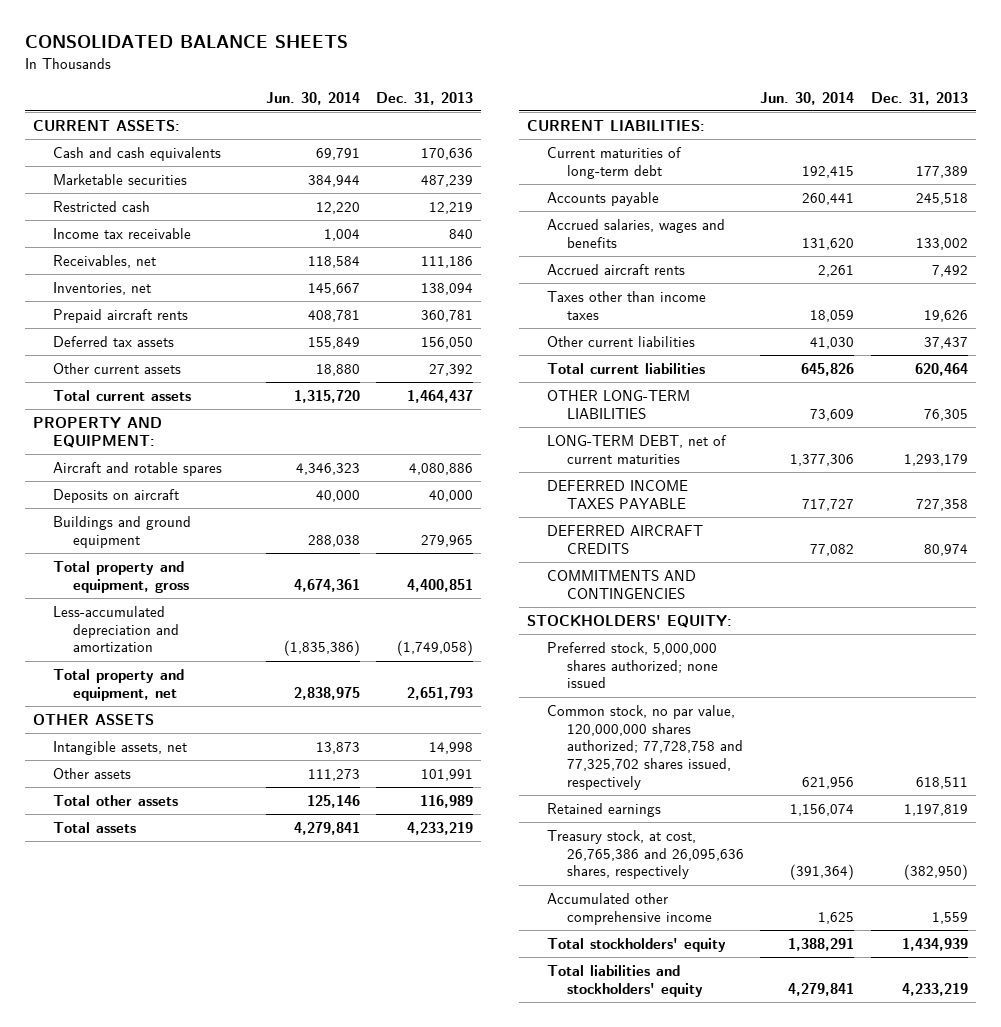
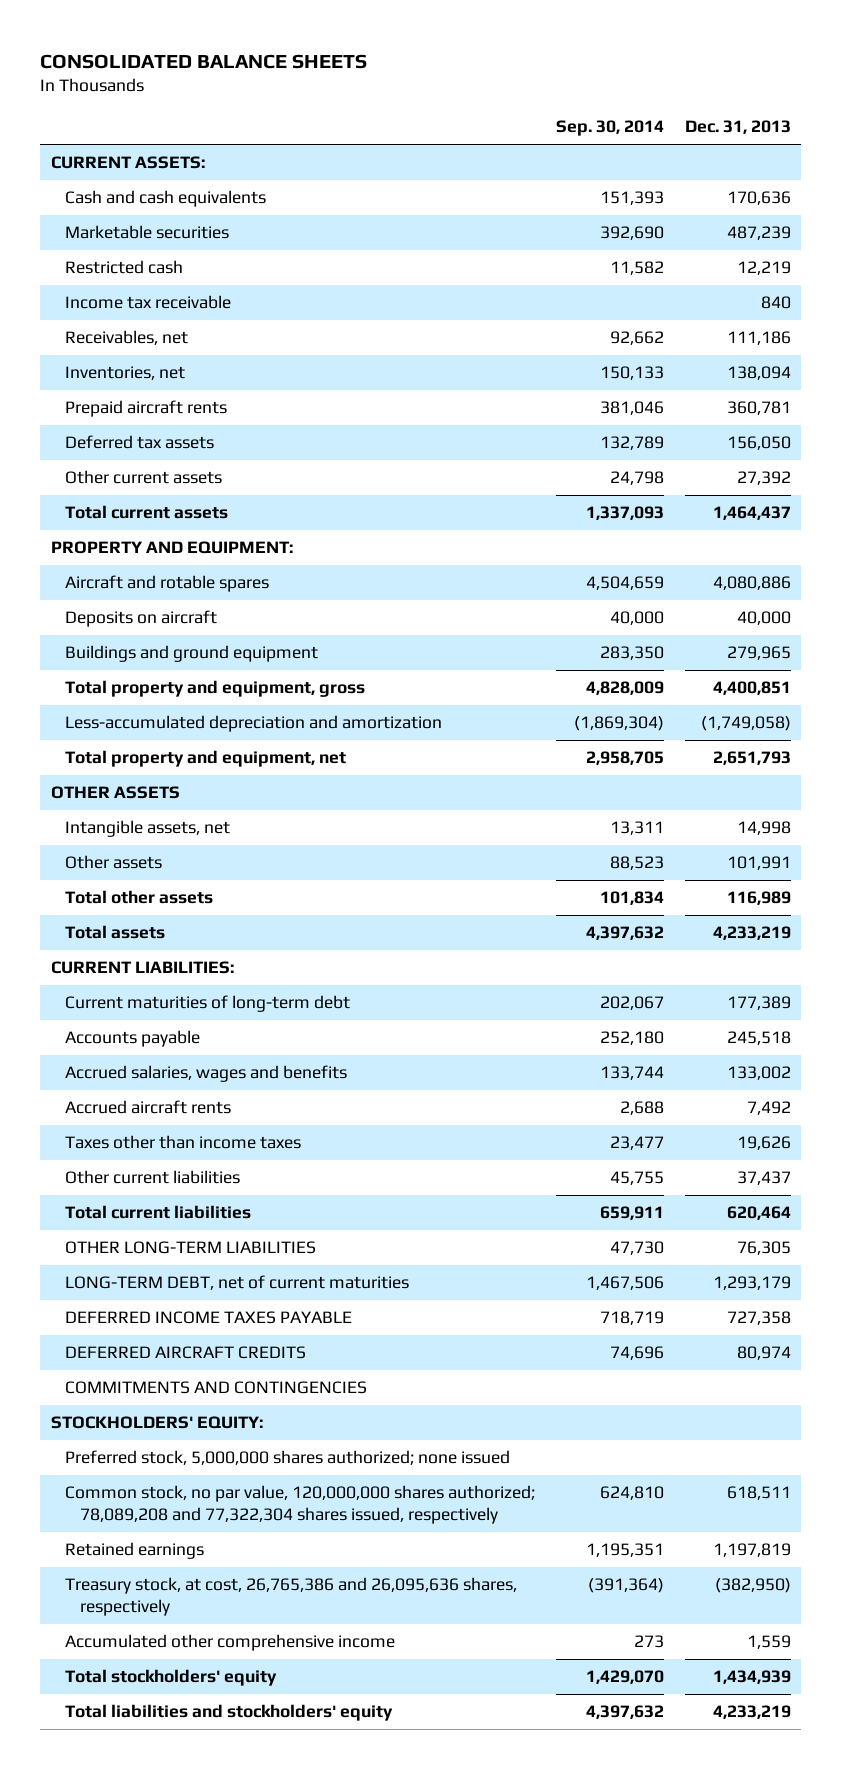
[266,91,361,105] Jun. 30, 2014 -> none
none -> [555,120,664,137] Sep. 30, 2014
[547,704,744,790] Common stock, no par value, 120,000,000 shares authorized; 77,728,758 and 77,325,702 shares issued, respectively -> [65,1485,536,1525] Common stock, no par value, 120,000,000 shares authorized; 78,089,208 and 77,322,304 shares issued, respectively

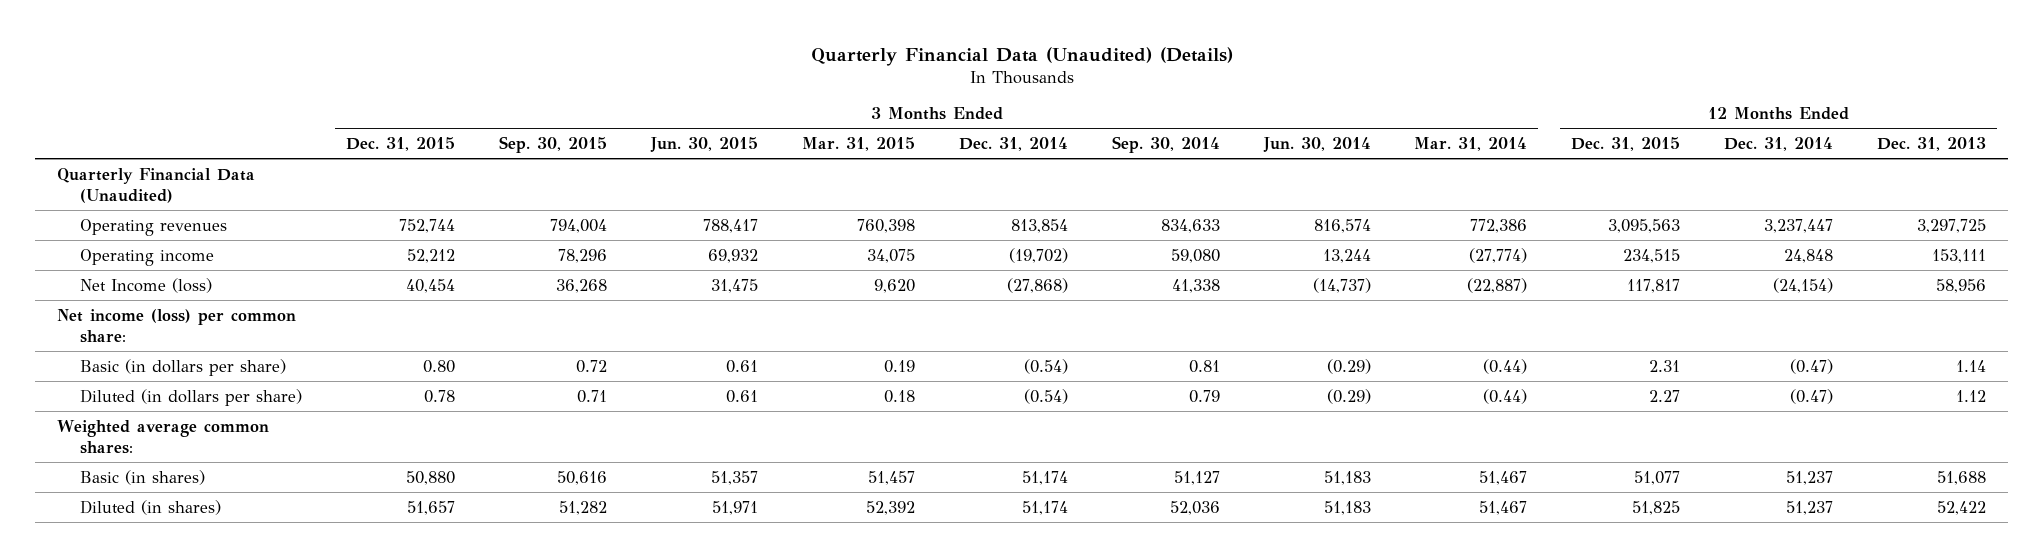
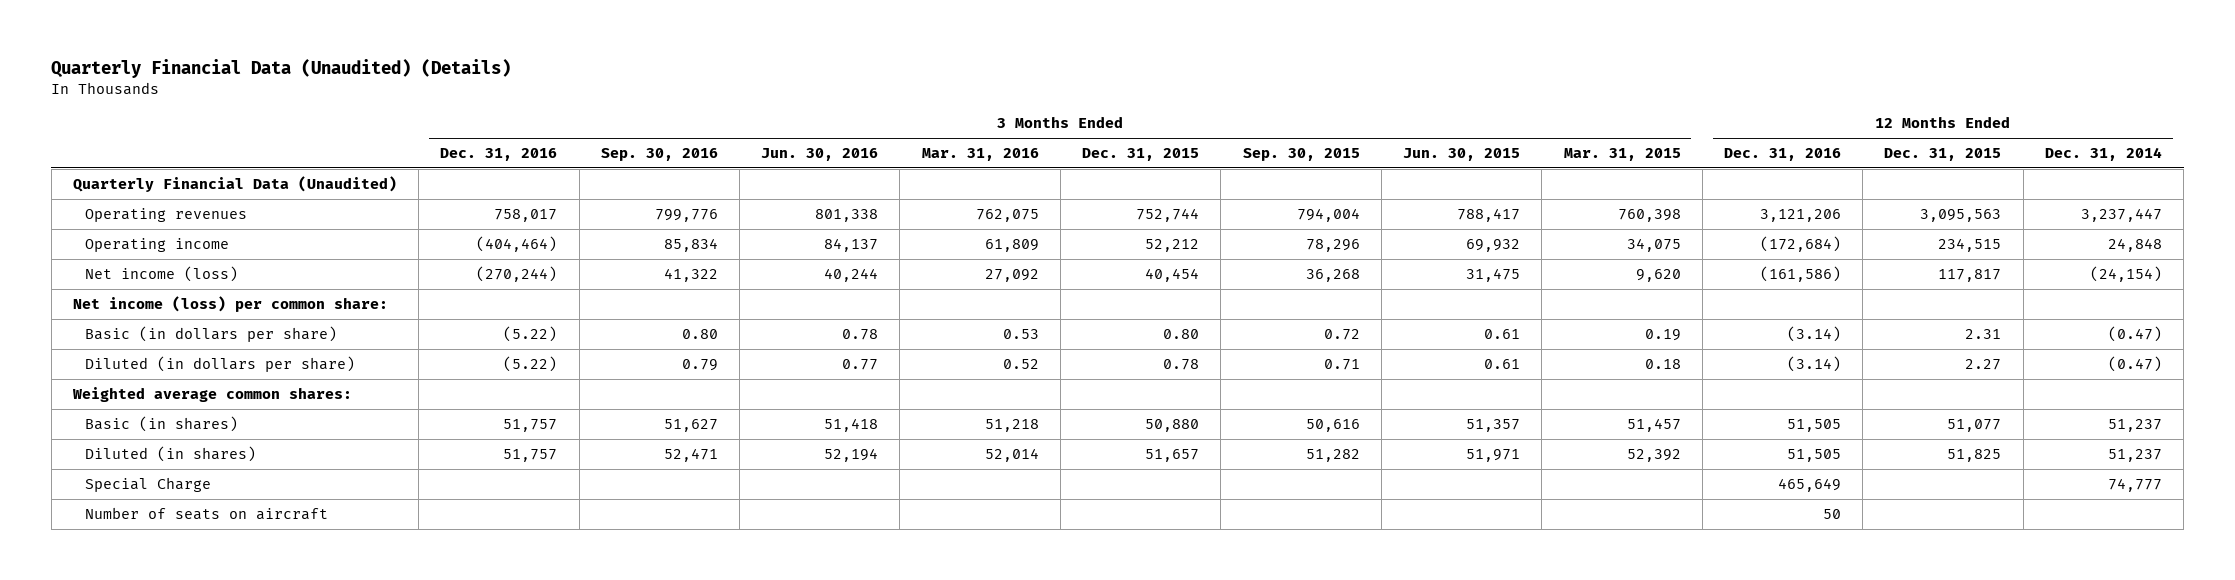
[958,137,1068,152] Dec. 31, 2014 -> none
[1111,136,1220,154] Sep. 30, 2014 -> none
[1262,137,1371,153] Jun. 30, 2014 -> none
[1414,137,1528,152] Mar. 31, 2014 -> none
[1877,137,1987,152] Dec. 31, 2013 -> none
none -> [440,147,558,161] Dec. 31, 2016
none -> [600,147,718,161] Sep. 30, 2016
none -> [761,147,879,161] Jun. 30, 2016
none -> [921,147,1039,161] Mar. 31, 2016
none -> [1723,147,1841,161] Dec. 31, 2016
[80,277,213,293] Net Income (loss) -> [85,265,239,282] Net income (loss)
none -> [85,476,212,492] Special Charge
none -> [85,506,329,520] Number of seats on aircraft

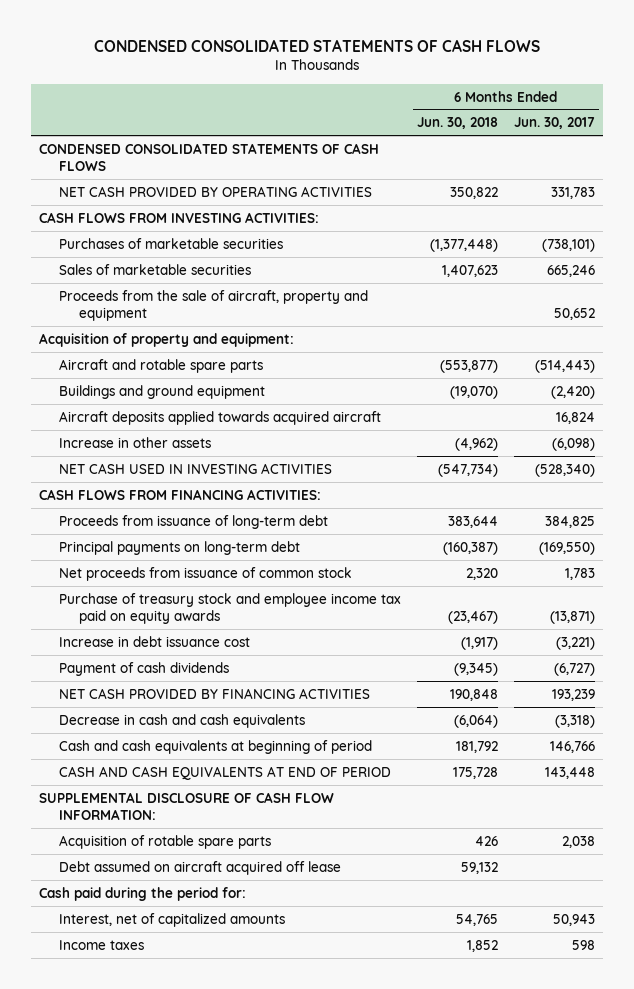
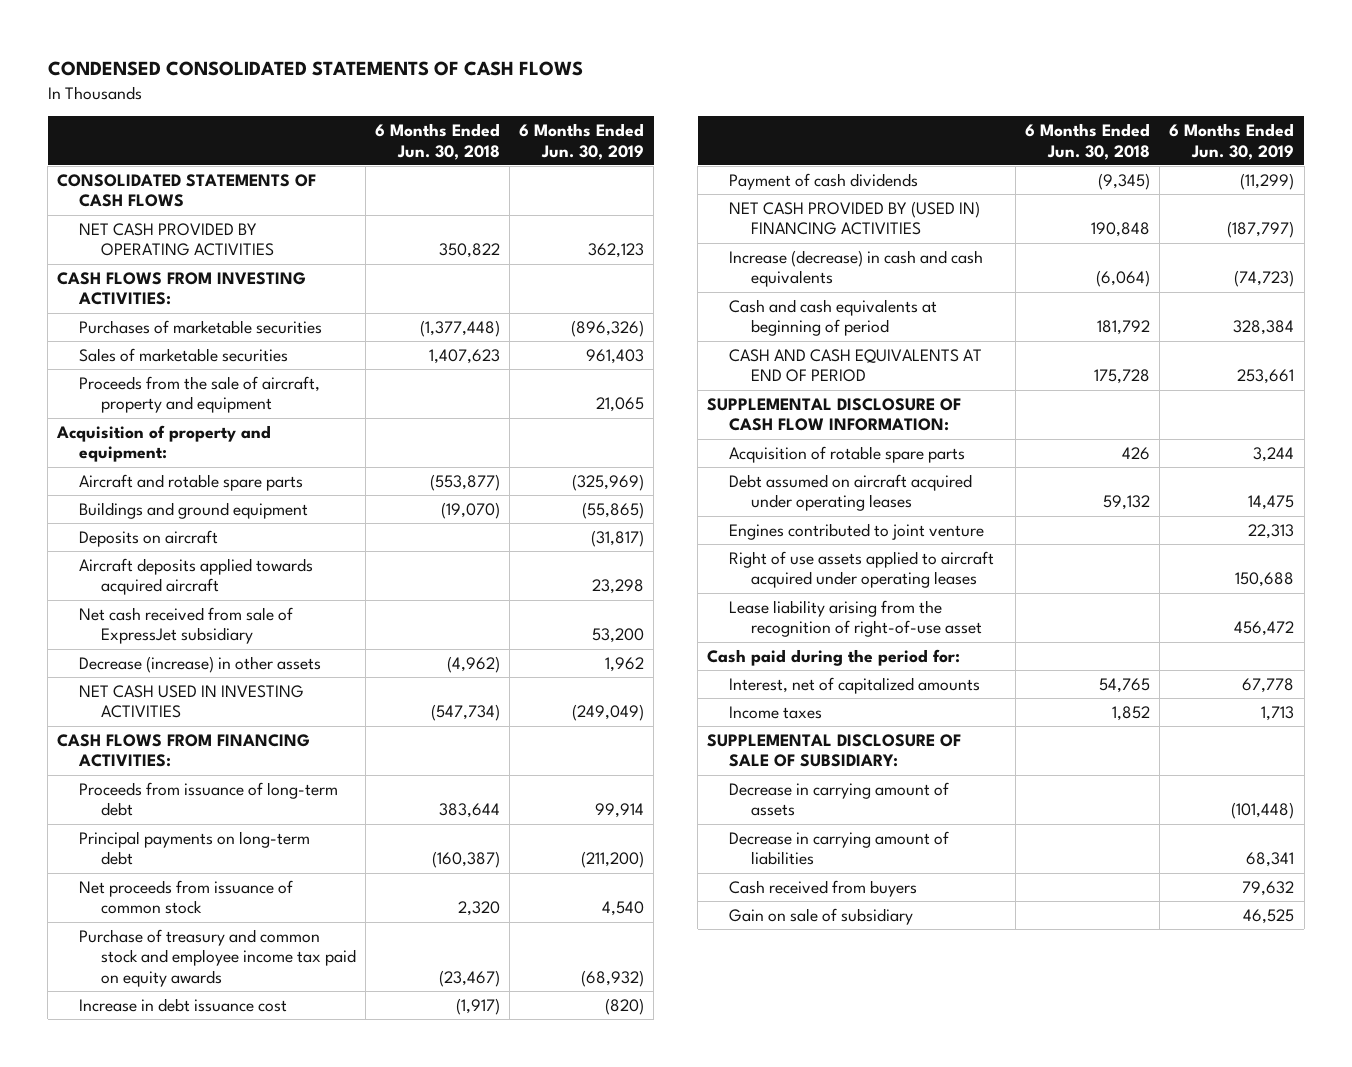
[514,117,596,130] Jun. 30, 2017 -> none
none -> [519,123,645,160] 6 Months Ended Jun. 30, 2019
[38,142,379,172] CONDENSED CONSOLIDATED STATEMENTS OF CASH FLOWS -> [57,173,317,208] CONSOLIDATED STATEMENTS OF CASH FLOWS
none -> [78,529,218,547] Deposits on aircraft
none -> [78,606,293,645] Net cash received from sale of ExpressJet subsidiary
[59,436,212,448] Increase in other assets -> [78,655,321,673] Decrease (increase) in other assets
[59,592,402,625] Purchase of treasury stock and employee income tax paid on equity awards -> [78,928,356,988] Purchase of treasury and common stock and employee income tax paid on equity awards
[59,687,371,699] NET CASH PROVIDED BY FINANCING ACTIVITIES -> [729,200,981,236] NET CASH PROVIDED BY (USED IN) FINANCING ACTIVITIES
[59,713,306,728] Decrease in cash and cash equivalents -> [729,249,984,288] Increase (decrease) in cash and cash equivalents
[59,860,342,875] Debt assumed on aircraft acquired off lease -> [729,473,973,512] Debt assumed on aircraft acquired under operating leases
none -> [729,522,985,540] Engines contributed to joint venture
none -> [729,550,995,589] Right of use assets applied to aircraft acquired under operating leases
none -> [729,599,982,638] Lease liability arising from the recognition of right-of-use asset
none -> [707,733,962,768] SUPPLEMENTAL DISCLOSURE OF SALE OF SUBSIDIARY:
none -> [729,781,950,817] Decrease in carrying amount of assets
none -> [729,830,950,866] Decrease in carrying amount of liabilities
none -> [729,879,918,897] Cash received from buyers
none -> [729,907,914,925] Gain on sale of subsidiary

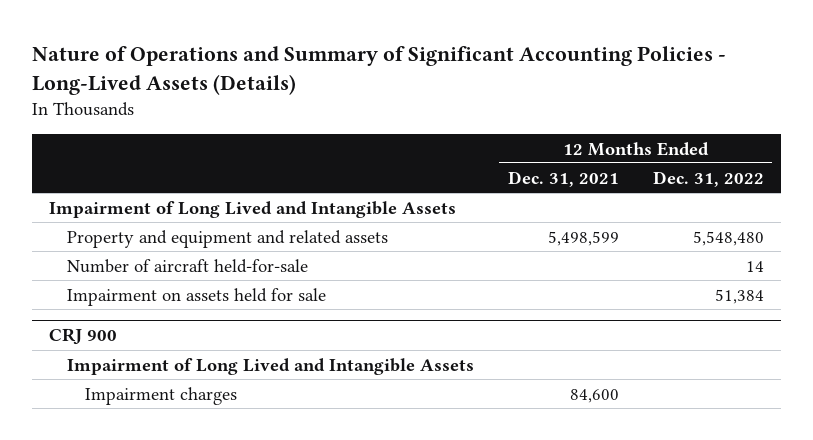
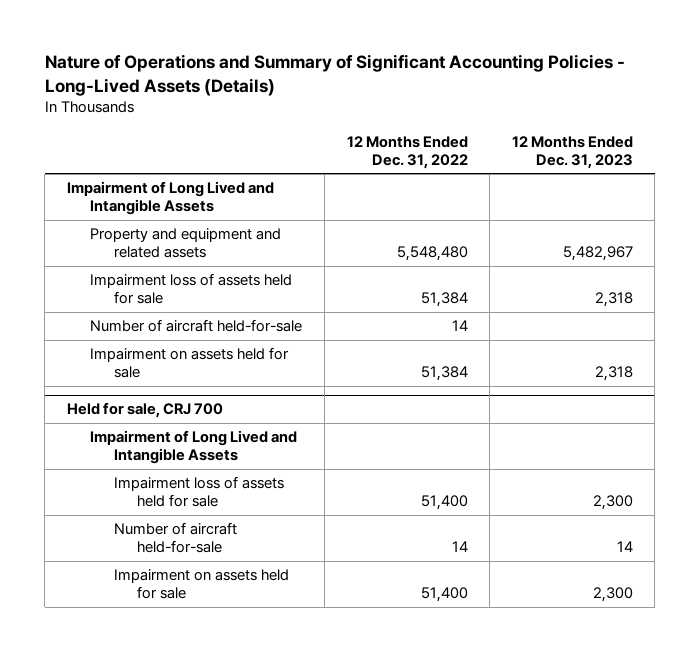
[507,170,619,187] Dec. 31, 2021 -> none
none -> [511,135,633,169] 12 Months Ended Dec. 31, 2023
none -> [90,273,293,305] Impairment loss of assets held for sale
[49,328,118,346] CRJ 900 -> none
none -> [66,402,223,419] Held for sale, CRJ 700
[84,386,237,405] Impairment charges -> none
none -> [113,476,284,508] Impairment loss of assets held for sale
none -> [113,522,237,554] Number of aircraft held-for-sale
none -> [113,569,289,600] Impairment on assets held for sale

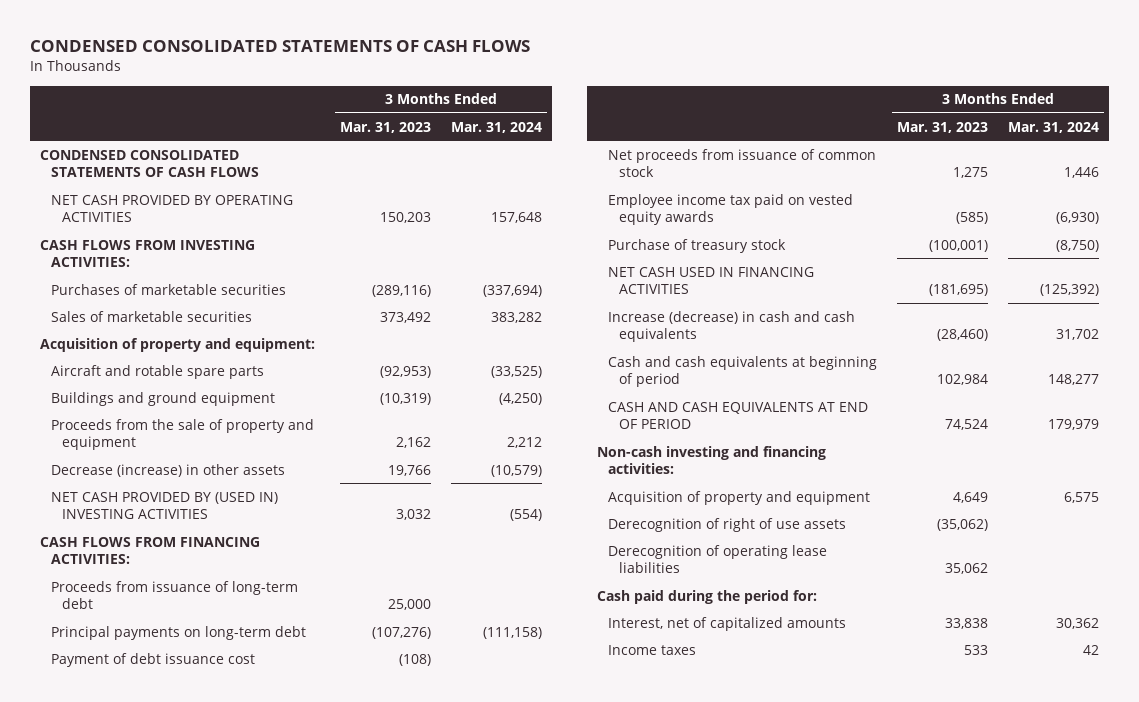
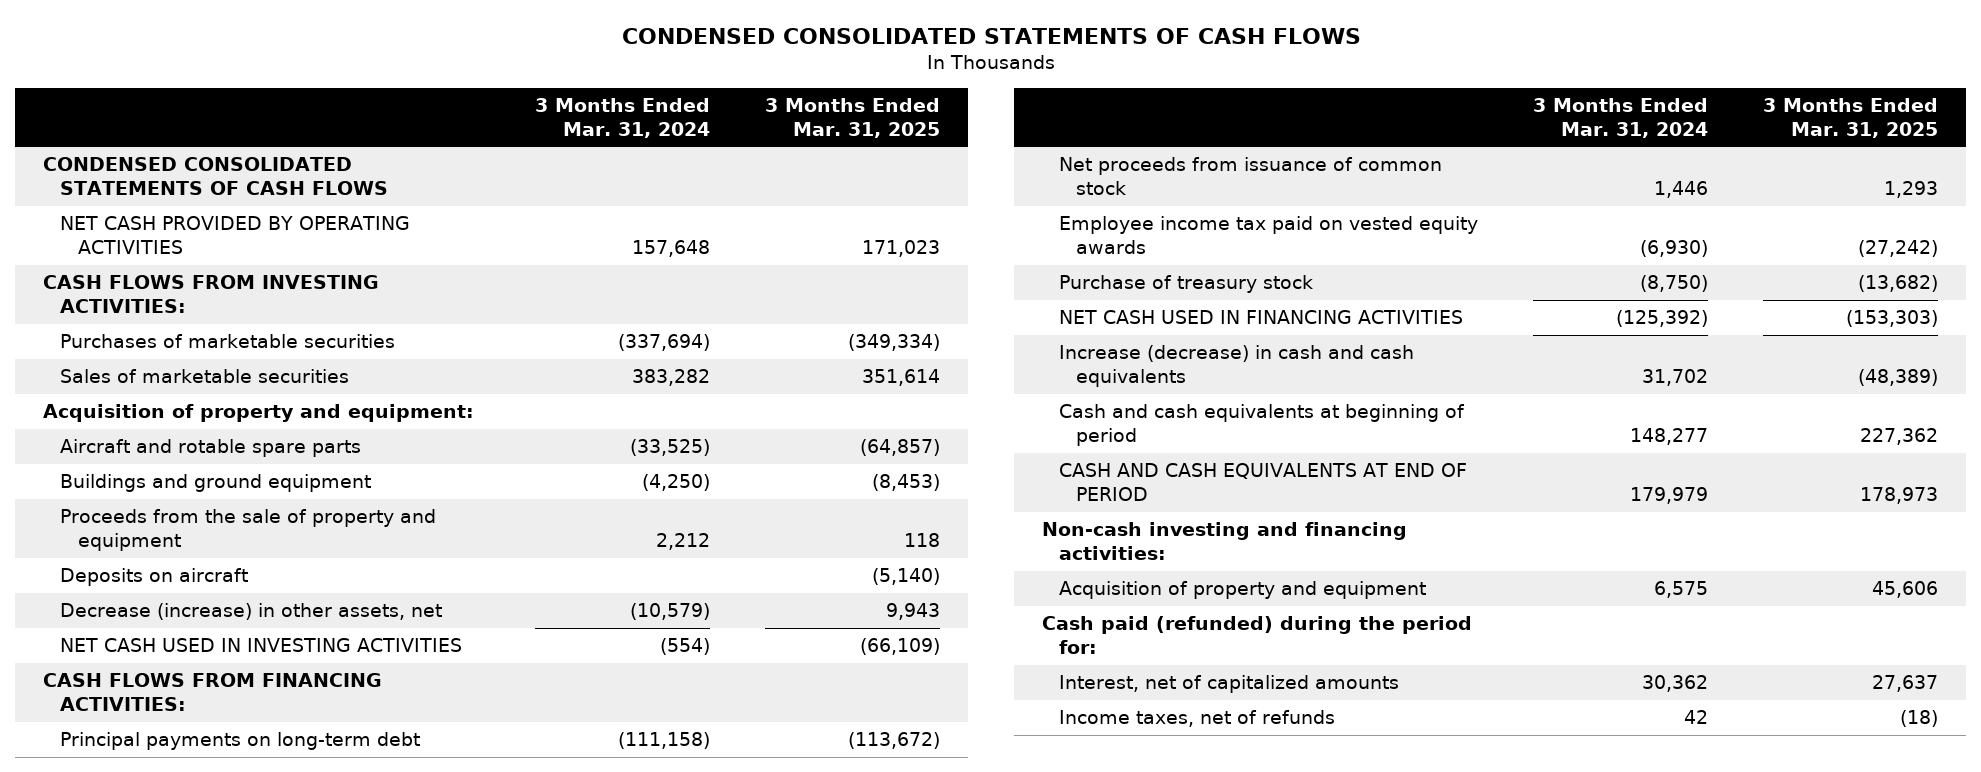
[339,121,431,133] Mar. 31, 2023 -> none
none -> [764,97,940,138] 3 Months Ended Mar. 31, 2025
none -> [60,568,249,587] Deposits on aircraft
[51,463,286,477] Decrease (increase) in other assets -> [60,603,443,621] Decrease (increase) in other assets, net
[51,491,279,520] NET CASH PROVIDED BY (USED IN) INVESTING ACTIVITIES -> [60,638,463,653] NET CASH USED IN INVESTING ACTIVITIES
[51,580,299,610] Proceeds from issuance of long-term debt -> none
[51,652,256,667] Payment of debt issuance cost -> none
[607,517,846,532] Derecognition of right of use assets -> none
[607,544,827,574] Derecognition of operating lease liabilities -> none
[597,589,818,604] Cash paid during the period for: -> [1041,616,1472,655] Cash paid (refunded) during the period for:
[607,644,696,655] Income taxes -> [1058,710,1335,728] Income taxes, net of refunds

